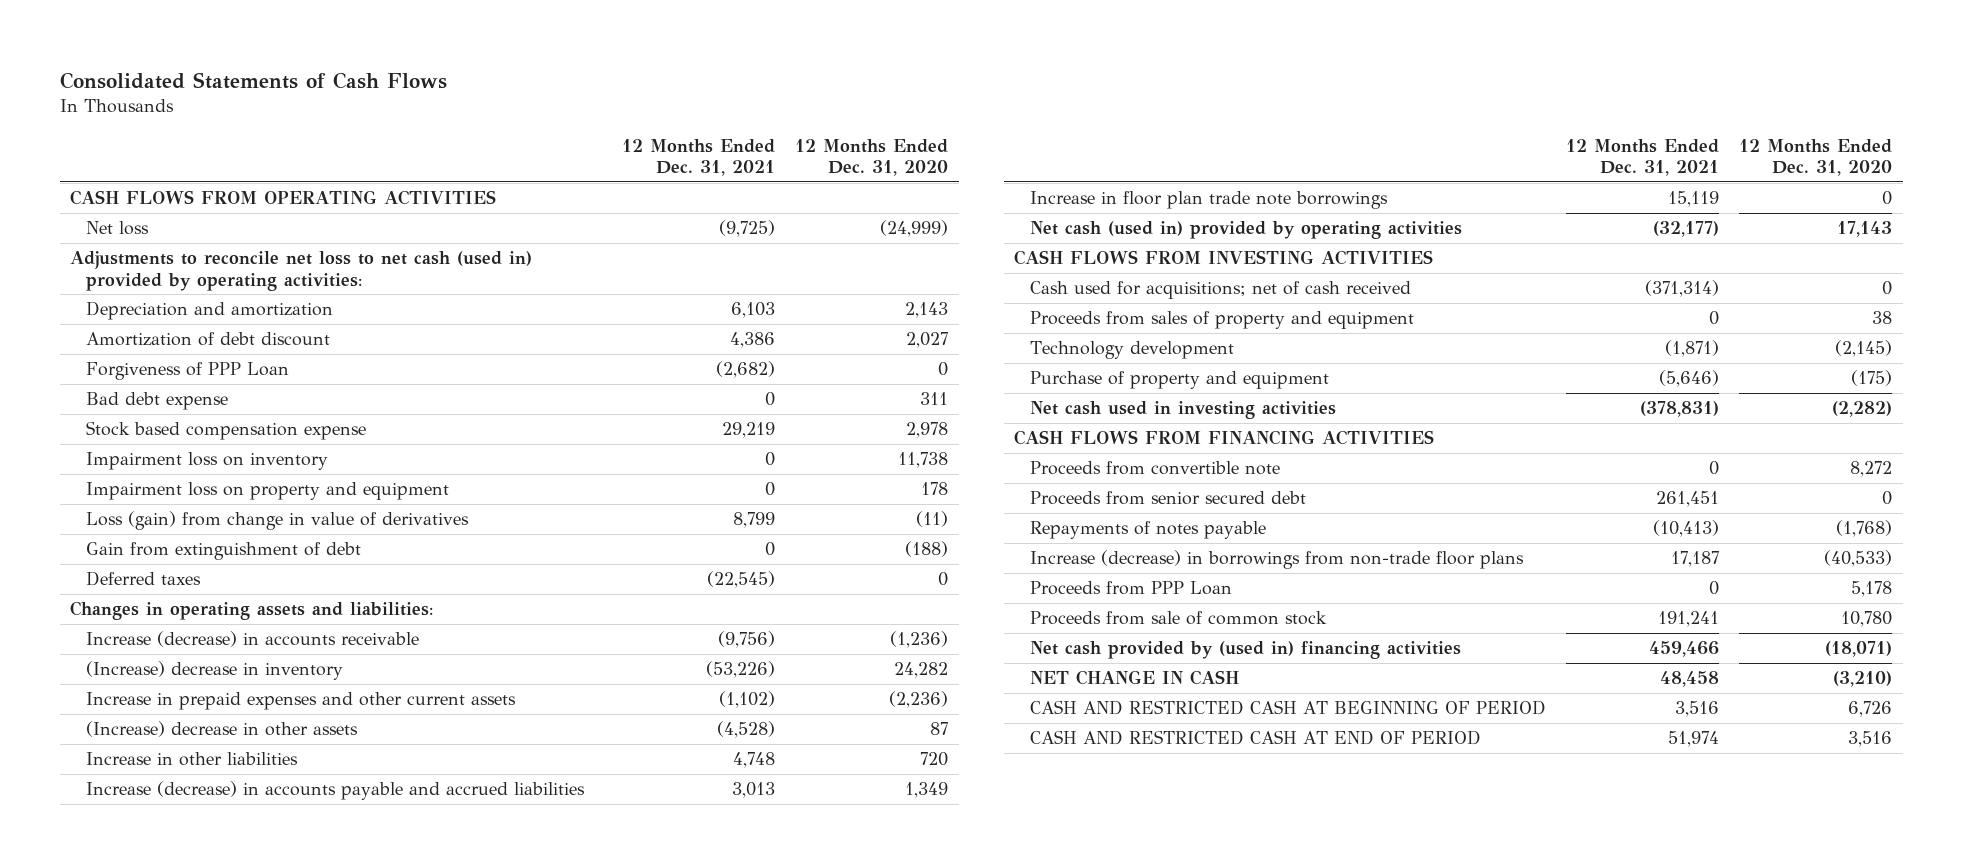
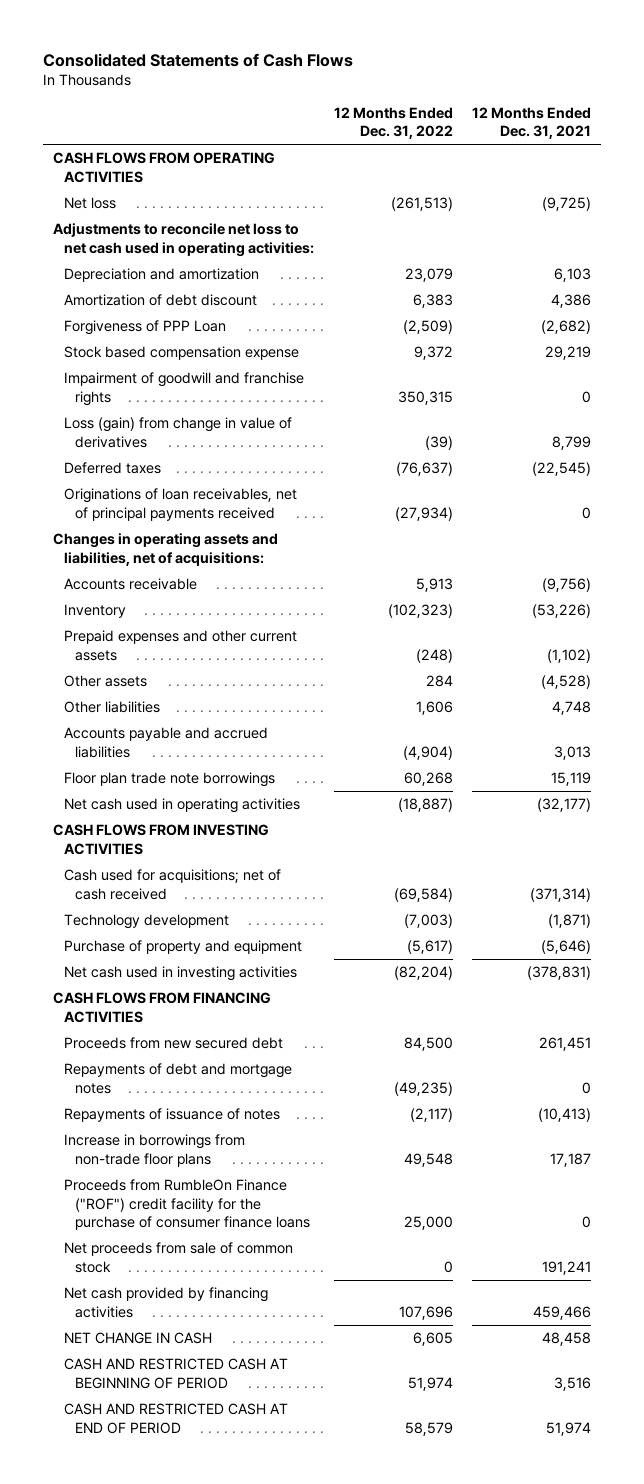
[795,138,949,177] 12 Months Ended Dec. 31, 2020 -> none
none -> [333,106,453,140] 12 Months Ended Dec. 31, 2022
[69,251,532,291] Adjustments to reconcile net loss to net cash (used in) provided by operating activities: -> [52,223,315,257] Adjustments to reconcile net loss to net cash used in operating activities:
[86,392,229,411] Bad debt expense -> none
[86,452,329,471] Impairment loss on inventory -> none
[86,482,450,501] Impairment loss on property and equipment -> none
none -> [64,372,305,406] Impairment of goodwill and franchise rights
[86,542,362,561] Gain from extinguishment of debt -> none
none -> [64,488,298,521] Originations of loan receivables, net of principal payments received
[69,601,433,621] Changes in operating assets and liabilities: -> [52,533,278,566] Changes in operating assets and liabilities, net of acquisitions:
[86,631,420,648] Increase (decrease) in accounts receivable -> [64,578,198,591] Accounts receivable
[86,661,344,681] (Increase) decrease in inventory -> [64,604,127,619] Inventory
[86,692,517,711] Increase in prepaid expenses and other current assets -> [64,630,298,661] Prepaid expenses and other current assets
[86,721,359,738] (Increase) decrease in other assets -> [64,675,148,688] Other assets
[86,752,299,767] Increase in other liabilities -> [64,701,161,714] Other liabilities
[86,781,586,801] Increase (decrease) in accounts payable and accrued liabilities -> [64,727,269,758] Accounts payable and accrued liabilities
[1030,191,1389,210] Increase in floor plan trade note borrowings -> [64,772,276,788] Floor plan trade note borrowings
[1030,221,1463,240] Net cash (used in) provided by operating activities -> [64,798,301,814] Net cash used in operating activities
[1030,311,1415,330] Proceeds from sales of property and equipment -> none
[1030,461,1281,476] Proceeds from convertible note -> none
[1030,581,1233,596] Proceeds from PPP Loan -> none
[1030,491,1307,506] Proceeds from senior secured debt -> [64,1037,284,1050] Proceeds from new secured debt
none -> [64,1063,293,1094] Repayments of debt and mortgage notes
[1030,521,1267,540] Repayments of notes payable -> [64,1108,281,1123] Repayments of issuance of notes
[1030,550,1525,570] Increase (decrease) in borrowings from non-trade floor plans -> [64,1134,246,1167] Increase in borrowings from non-trade floor plans
none -> [64,1179,311,1231] Proceeds from RumbleOn Finance ("ROF") credit facility for the purchase of consumer finance loans
[1030,611,1328,626] Proceeds from sale of common stock -> [64,1242,294,1273] Net proceeds from sale of common stock
[1030,641,1462,660] Net cash provided by (used in) financing activities -> [64,1287,269,1318] Net cash provided by financing activities

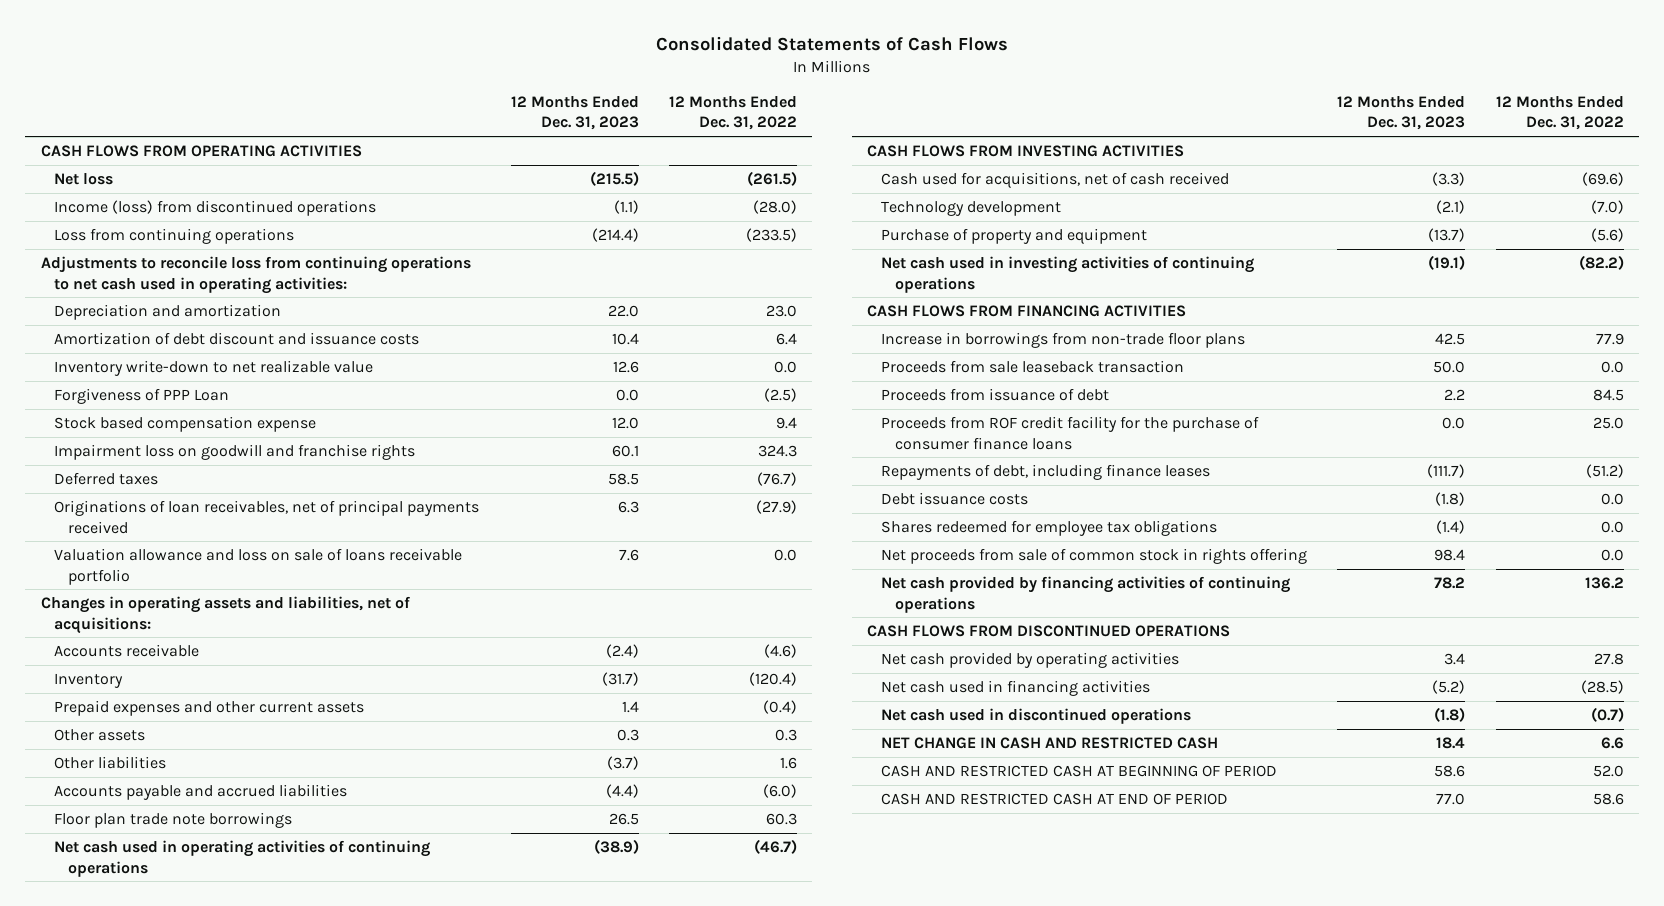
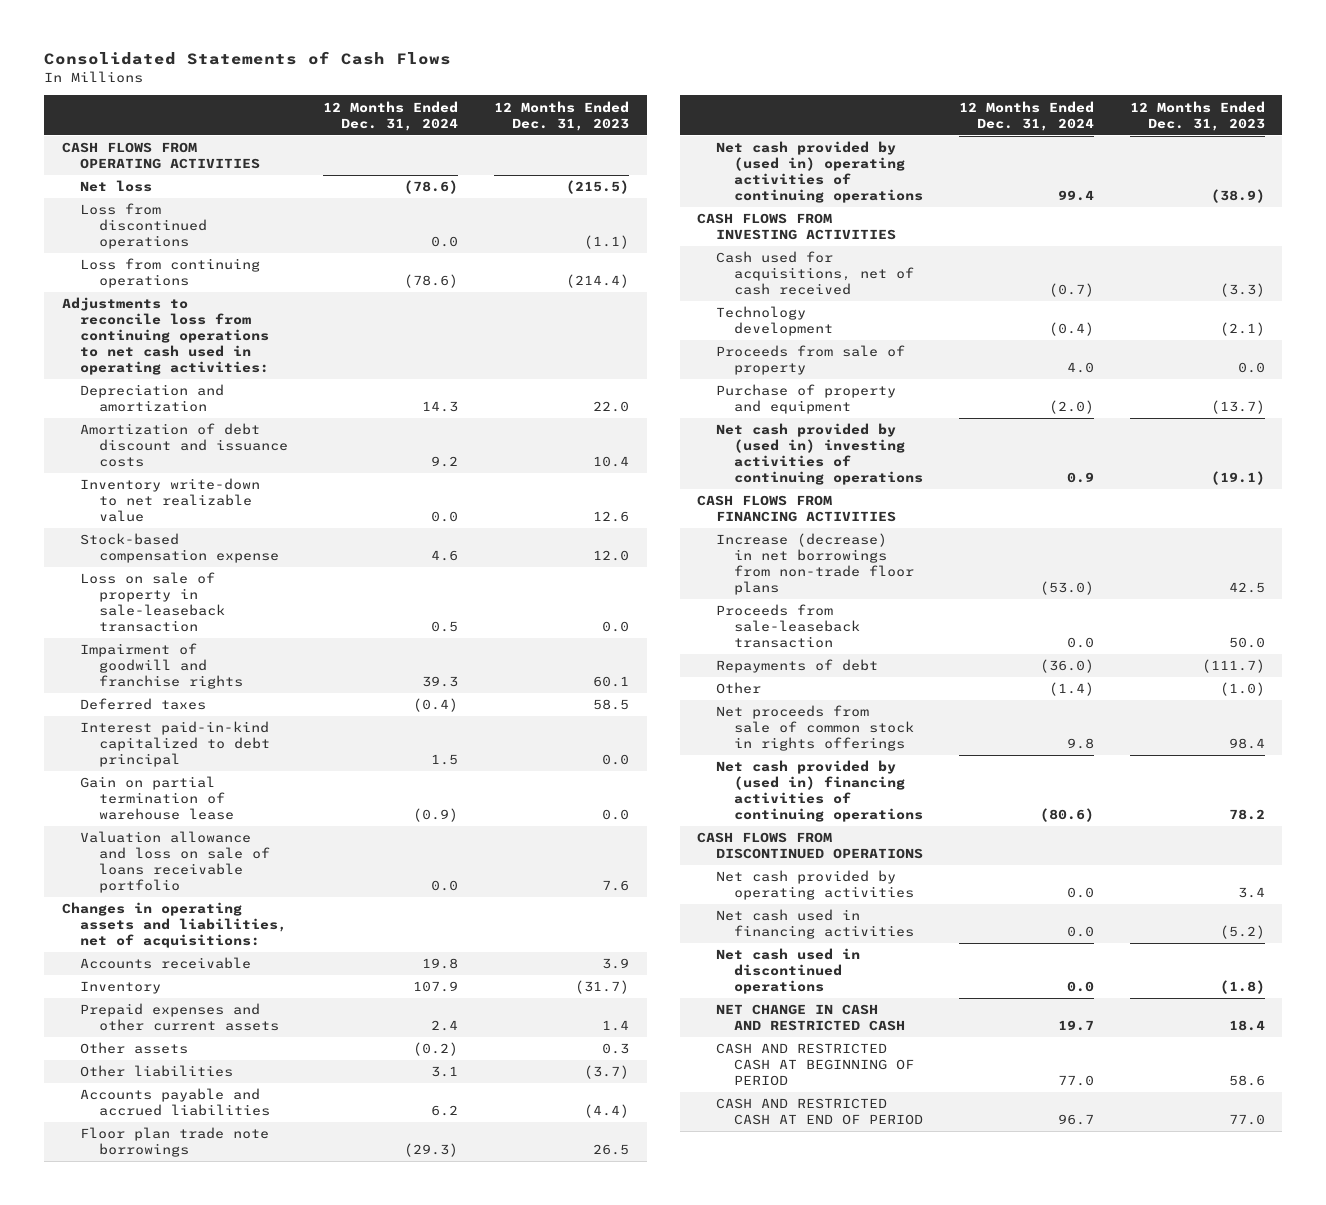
[669,95,798,131] 12 Months Ended Dec. 31, 2022 -> none
none -> [323,100,459,131] 12 Months Ended Dec. 31, 2024
[54,200,377,217] Income (loss) from discontinued operations -> [80,203,207,250] Loss from discontinued operations
[54,388,230,405] Forgiveness of PPP Loan -> none
[54,416,317,433] Stock based compensation expense -> [80,533,279,564] Stock-based compensation expense
none -> [80,572,225,632] Loss on sale of property in sale-leaseback transaction
[54,444,416,461] Impairment loss on goodwill and franchise rights -> [80,643,243,690] Impairment of goodwill and franchise rights
[54,500,480,534] Originations of loan receivables, net of principal payments received -> none
none -> [80,721,270,768] Interest paid-in-kind capitalized to debt principal
none -> [80,776,234,821] Gain on partial termination of warehouse lease
[605,644,639,659] (2.4) -> [601,958,629,970] 3.9
[54,840,431,877] Net cash used in operating activities of continuing operations -> [715,141,924,203] Net cash provided by (used in) operating activities of continuing operations
none -> [715,345,905,376] Proceeds from sale of property
[881,256,1255,293] Net cash used in investing activities of continuing operations -> [715,423,924,485] Net cash provided by (used in) investing activities of continuing operations
[881,388,1110,402] Proceeds from issuance of debt -> none
[881,416,1260,450] Proceeds from ROF credit facility for the purchase of consumer finance loans -> none
[881,492,1029,506] Debt issuance costs -> none
[881,520,1218,537] Shares redeemed for employee tax obligations -> none
[881,332,1246,349] Increase in borrowings from non-trade floor plans -> [715,533,915,595] Increase (decrease) in net borrowings from non-trade floor plans
[881,360,1185,374] Proceeds from sale leaseback transaction -> [715,604,861,649] Proceeds from sale-leaseback transaction
[881,464,1211,481] Repayments of debt, including finance leases -> [715,659,878,674] Repayments of debt
none -> [715,682,761,695] Other
[881,548,1308,565] Net proceeds from sale of common stock in rights offering -> [715,705,915,752] Net proceeds from sale of common stock in rights offerings
[881,576,1291,613] Net cash provided by financing activities of continuing operations -> [715,760,924,822] Net cash provided by (used in) financing activities of continuing operations

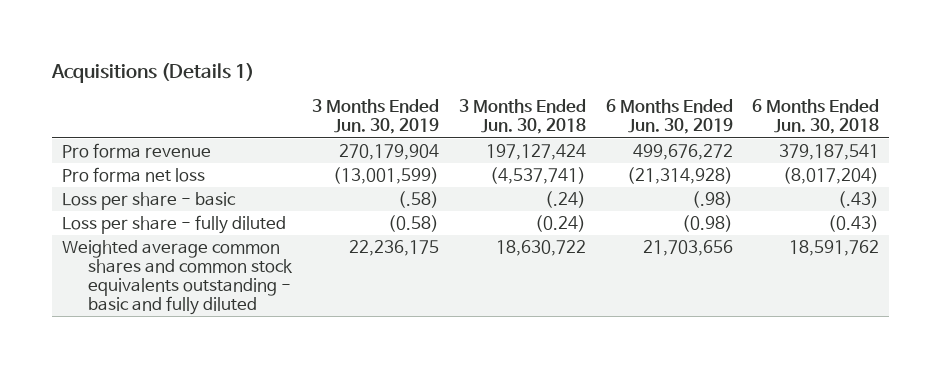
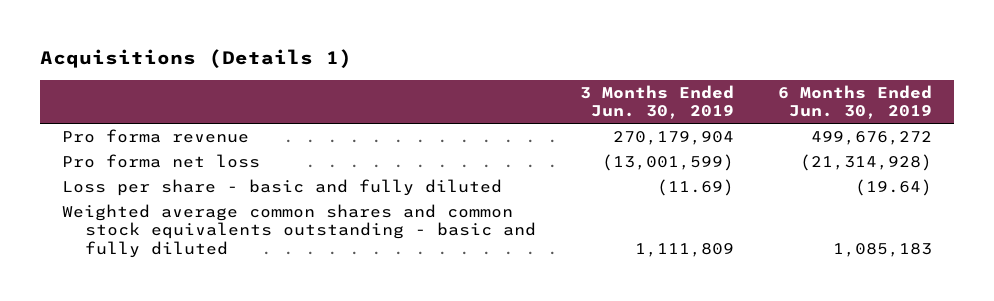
[458,99,586,135] 3 Months Ended Jun. 30, 2018 -> none
[752,99,880,135] 6 Months Ended Jun. 30, 2018 -> none
[61,215,286,235] Loss per share - fully diluted -> none
[61,192,236,211] Loss per share - basic -> [62,178,503,196] Loss per share - basic and fully diluted
[397,191,439,209] (.58) -> [657,178,735,196] (11.69)
[691,191,733,209] (.98) -> [855,178,933,196] (19.64)
[348,240,439,257] 22,236,175 -> [635,242,735,257] 1,111,809
[642,240,733,257] 21,703,656 -> [833,242,933,257] 1,085,183

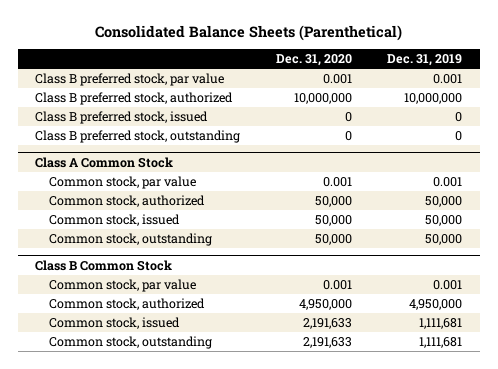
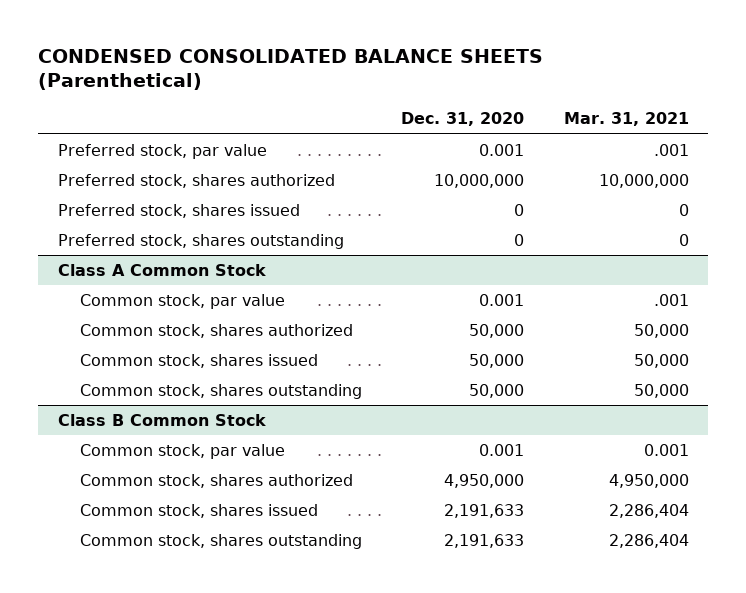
[94,25,402,42] Consolidated Balance Sheets (Parenthetical) -> [37,48,543,91] CONDENSED CONSOLIDATED BALANCE SHEETS (Parenthetical)
[387,54,463,67] Dec. 31, 2019 -> none
none -> [563,112,689,127] Mar. 31, 2021
[35,72,225,86] Class B preferred stock, par value -> [57,143,267,159] Preferred stock, par value
[35,91,234,105] Class B preferred stock, authorized -> [57,173,335,188] Preferred stock, shares authorized
[35,110,209,124] Class B preferred stock, issued -> [57,203,300,218] Preferred stock, shares issued
[35,129,241,143] Class B preferred stock, outstanding -> [57,233,344,249] Preferred stock, shares outstanding
[49,194,206,207] Common stock, authorized -> [79,323,353,338] Common stock, shares authorized
[49,213,181,226] Common stock, issued -> [79,353,318,368] Common stock, shares issued
[49,232,213,246] Common stock, outstanding -> [79,383,362,399] Common stock, shares outstanding
[49,297,206,310] Common stock, authorized -> [79,473,353,488] Common stock, shares authorized
[49,316,181,329] Common stock, issued -> [79,503,318,518] Common stock, shares issued
[49,335,213,349] Common stock, outstanding -> [79,533,362,549] Common stock, shares outstanding

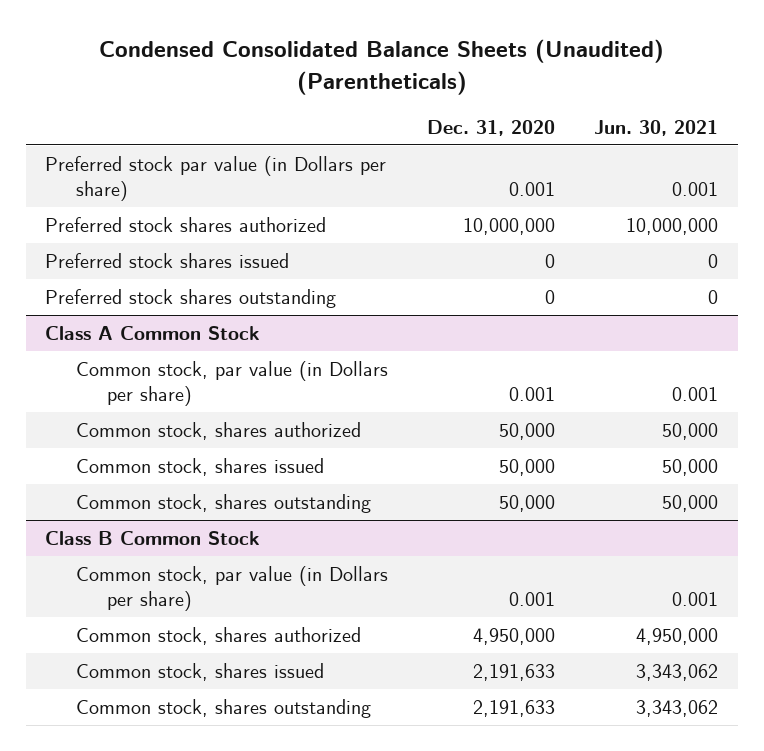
[37,48,543,91] CONDENSED CONSOLIDATED BALANCE SHEETS (Parenthetical) -> [98,39,664,95] Condensed Consolidated Balance Sheets (Unaudited) (Parentheticals)
[563,112,689,127] Mar. 31, 2021 -> none
none -> [594,119,719,136] Jun. 30, 2021
[57,143,267,159] Preferred stock, par value -> [45,156,387,201] Preferred stock par value (in Dollars per share)
[57,173,335,188] Preferred stock, shares authorized -> [45,217,327,233] Preferred stock shares authorized
[57,203,300,218] Preferred stock, shares issued -> [45,253,290,269] Preferred stock shares issued
[57,233,344,249] Preferred stock, shares outstanding -> [45,289,337,309] Preferred stock shares outstanding
[79,293,285,309] Common stock, par value -> [76,361,389,406] Common stock, par value (in Dollars per share)
[79,443,285,459] Common stock, par value -> [76,566,389,611] Common stock, par value (in Dollars per share)

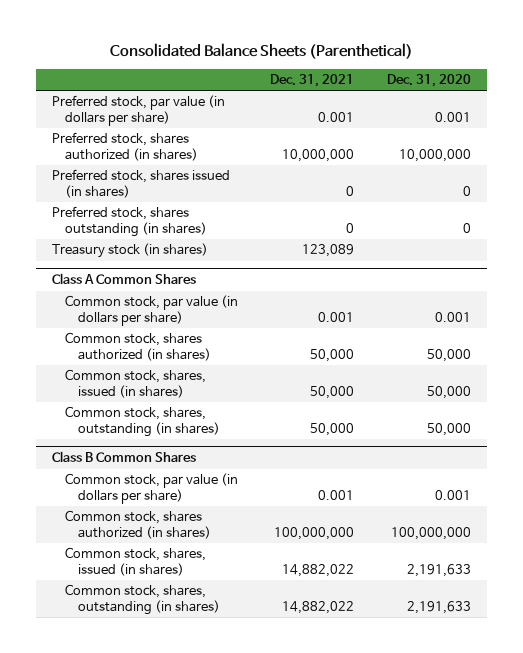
[98,39,664,95] Condensed Consolidated Balance Sheets (Unaudited) (Parentheticals) -> [109,42,413,59] Consolidated Balance Sheets (Parenthetical)
[594,119,719,136] Jun. 30, 2021 -> none
none -> [270,73,355,87] Dec. 31, 2021
[45,156,387,201] Preferred stock par value (in Dollars per share) -> [52,95,226,127] Preferred stock, par value (in dollars per share)
[45,217,327,233] Preferred stock shares authorized -> [52,132,198,162] Preferred stock, shares authorized (in shares)
[45,253,290,269] Preferred stock shares issued -> [52,169,231,199] Preferred stock, shares issued (in shares)
[45,289,337,309] Preferred stock shares outstanding -> [52,206,207,238] Preferred stock, shares outstanding (in shares)
none -> [52,243,209,259] Treasury stock (in shares)
[45,326,261,341] Class A Common Stock -> [52,273,197,285] Class A Common Shares
[76,361,389,406] Common stock, par value (in Dollars per share) -> [64,295,238,327] Common stock, par value (in dollars per share)
[76,422,362,441] Common stock, shares authorized -> [64,332,211,362] Common stock, shares authorized (in shares)
[76,458,325,477] Common stock, shares issued -> [64,369,206,399] Common stock, shares, issued (in shares)
[76,494,372,514] Common stock, shares outstanding -> [64,406,220,438] Common stock, shares, outstanding (in shares)
[45,531,261,546] Class B Common Stock -> [52,451,197,463] Class B Common Shares
[76,566,389,611] Common stock, par value (in Dollars per share) -> [64,473,238,505] Common stock, par value (in dollars per share)
[76,627,362,646] Common stock, shares authorized -> [64,510,211,540] Common stock, shares authorized (in shares)
[473,628,556,646] 4,950,000 -> [390,527,471,541] 100,000,000
[76,663,325,682] Common stock, shares issued -> [64,547,206,577] Common stock, shares, issued (in shares)
[76,699,372,719] Common stock, shares outstanding -> [64,584,220,616] Common stock, shares, outstanding (in shares)

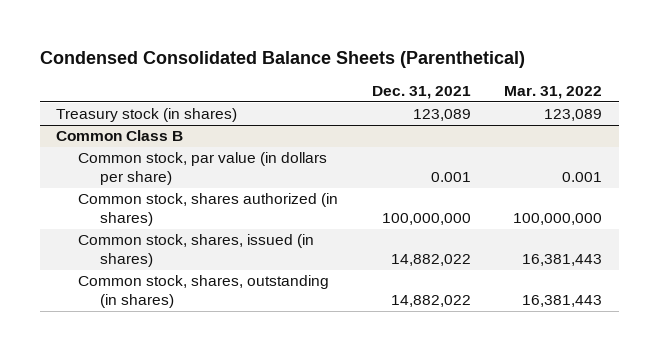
[109,42,413,59] Consolidated Balance Sheets (Parenthetical) -> [39,50,525,68] Condensed Consolidated Balance Sheets (Parenthetical)
[386,73,471,87] Dec. 31, 2020 -> none
none -> [503,85,602,99] Mar. 31, 2022
[52,95,226,127] Preferred stock, par value (in dollars per share) -> none
[52,132,198,162] Preferred stock, shares authorized (in shares) -> none
[52,169,231,199] Preferred stock, shares issued (in shares) -> none
[52,206,207,238] Preferred stock, shares outstanding (in shares) -> none
[52,273,197,285] Class A Common Shares -> none
[64,295,238,327] Common stock, par value (in dollars per share) -> none
[64,332,211,362] Common stock, shares authorized (in shares) -> none
[64,369,206,399] Common stock, shares, issued (in shares) -> none
[64,406,220,438] Common stock, shares, outstanding (in shares) -> none
[52,451,197,463] Class B Common Shares -> [56,130,184,142] Common Class B

